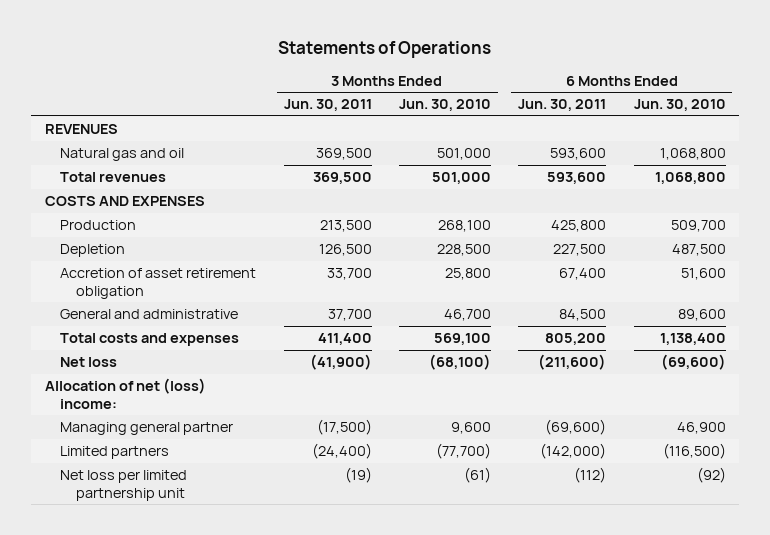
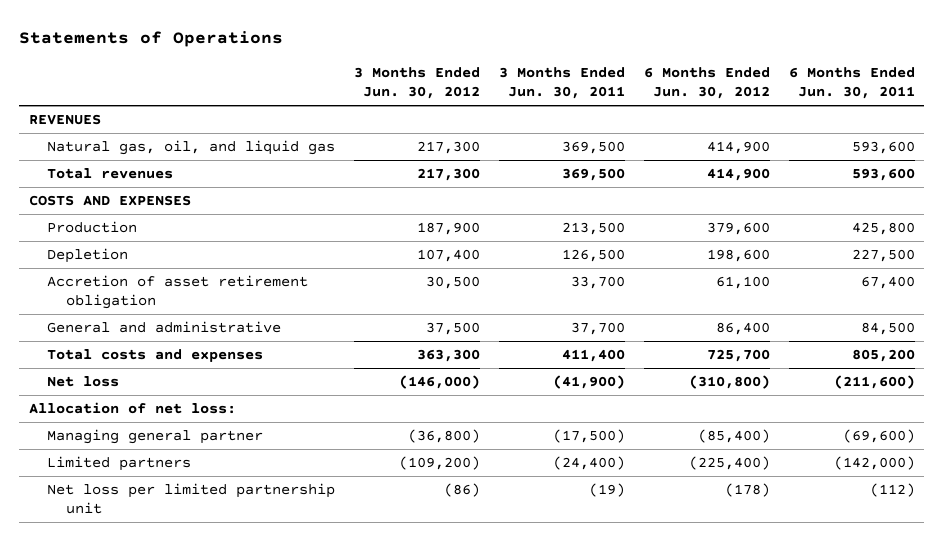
[398,99,491,112] Jun. 30, 2010 -> none
[633,99,726,112] Jun. 30, 2010 -> none
none -> [354,67,481,100] 3 Months Ended Jun. 30, 2012
none -> [643,67,770,100] 6 Months Ended Jun. 30, 2012
[60,148,185,162] Natural gas and oil -> [47,140,336,156] Natural gas, oil, and liquid gas
[44,378,206,410] Allocation of net (loss) income: -> [28,402,236,415] Allocation of net loss:

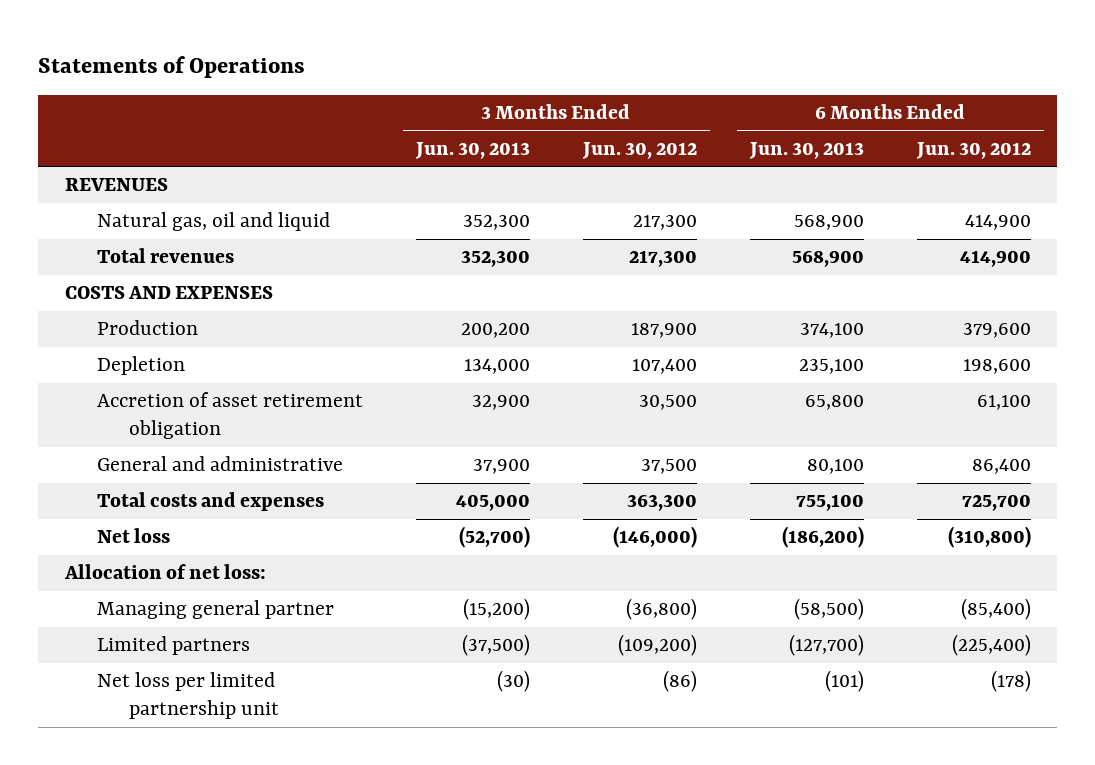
[499,67,626,100] 3 Months Ended Jun. 30, 2011 -> none
[788,67,915,100] 6 Months Ended Jun. 30, 2011 -> none
none -> [414,141,530,159] Jun. 30, 2013
none -> [748,141,864,159] Jun. 30, 2013
[47,140,336,156] Natural gas, oil, and liquid gas -> [96,212,330,232] Natural gas, oil and liquid

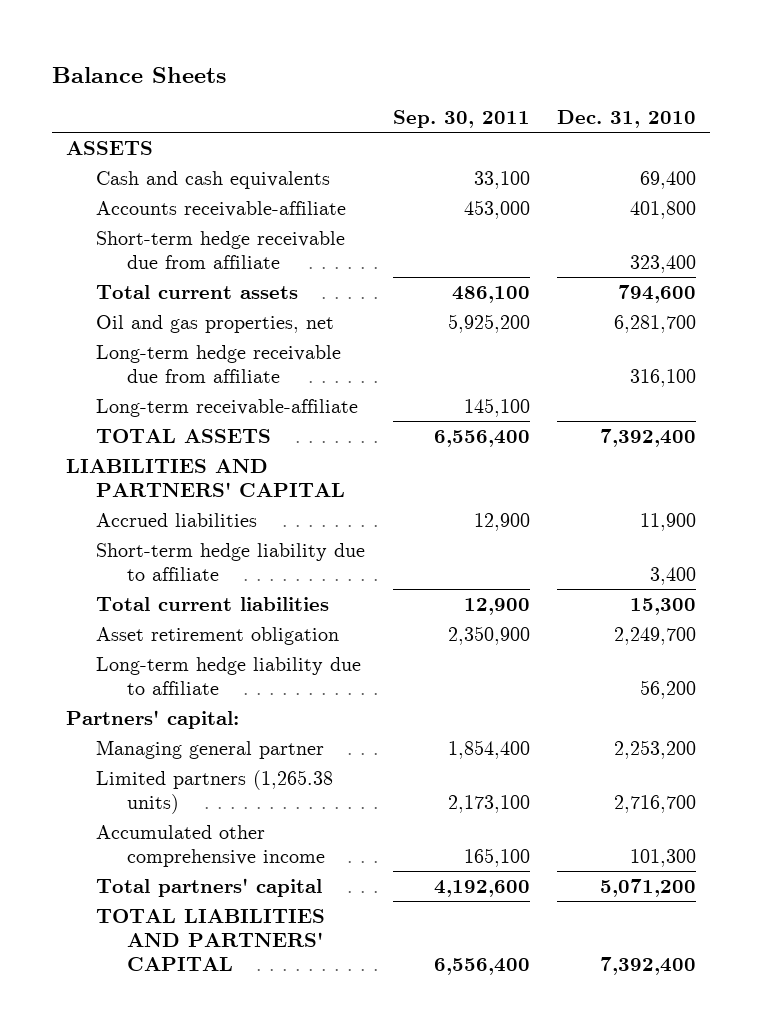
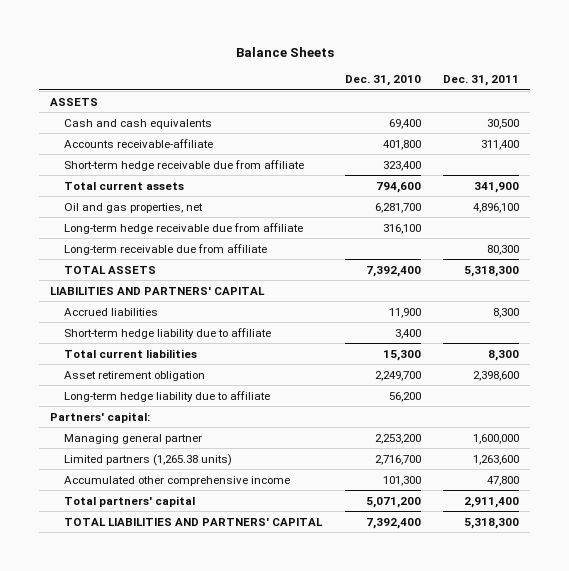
[392,110,530,129] Sep. 30, 2011 -> none
none -> [443,75,520,87] Dec. 31, 2011
[96,398,359,417] Long-term receivable-affiliate -> [64,243,268,255] Long-term receivable due from affiliate

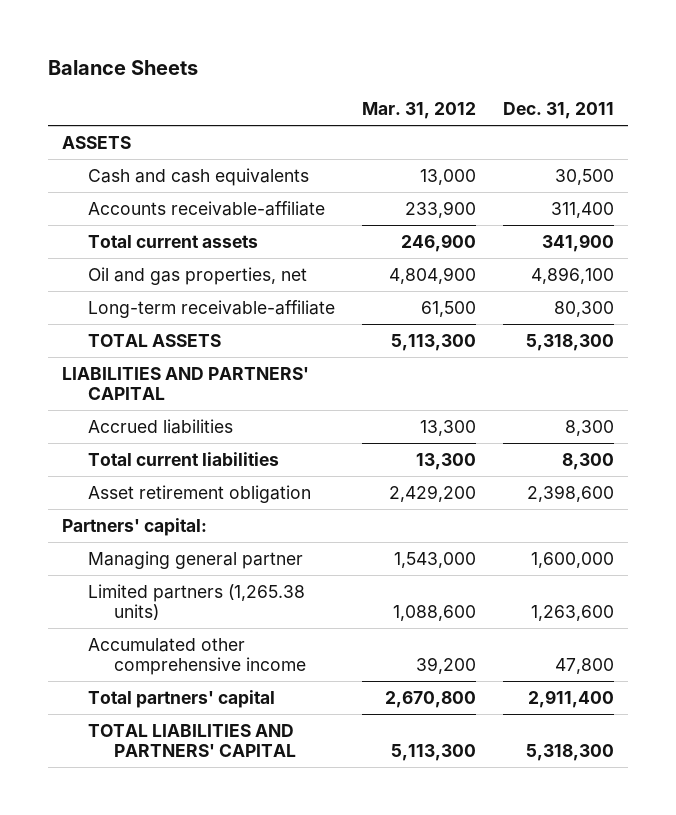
[344,75,421,87] Dec. 31, 2010 -> none
none -> [361,102,476,120] Mar. 31, 2012
[64,159,305,171] Short-term hedge receivable due from affiliate -> none
[64,222,304,234] Long-term hedge receivable due from affiliate -> none
[64,243,268,255] Long-term receivable due from affiliate -> [87,299,335,318] Long-term receivable-affiliate
[64,327,272,339] Short-term hedge liability due to affiliate -> none
[64,390,271,402] Long-term hedge liability due to affiliate -> none

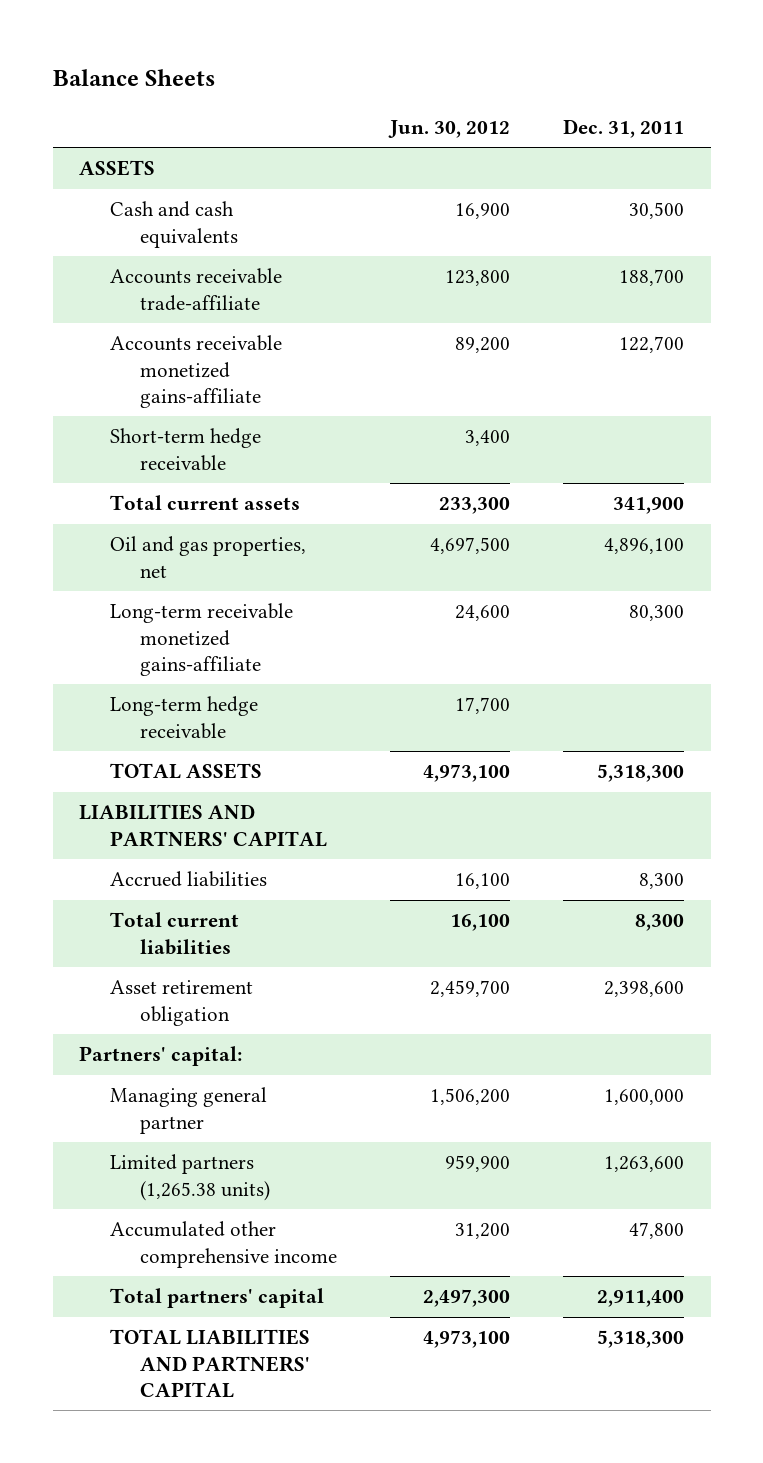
[361,102,476,120] Mar. 31, 2012 -> none
none -> [388,119,511,138] Jun. 30, 2012
[87,200,325,216] Accounts receivable-affiliate -> [109,268,282,311] Accounts receivable trade-affiliate
[551,201,615,218] 311,400 -> [619,269,685,287] 188,700
none -> [109,335,282,408] Accounts receivable monetized gains-affiliate
none -> [109,428,261,471] Short-term hedge receivable
[87,299,335,318] Long-term receivable-affiliate -> [109,603,293,676] Long-term receivable monetized gains-affiliate
none -> [109,696,258,739] Long-term hedge receivable

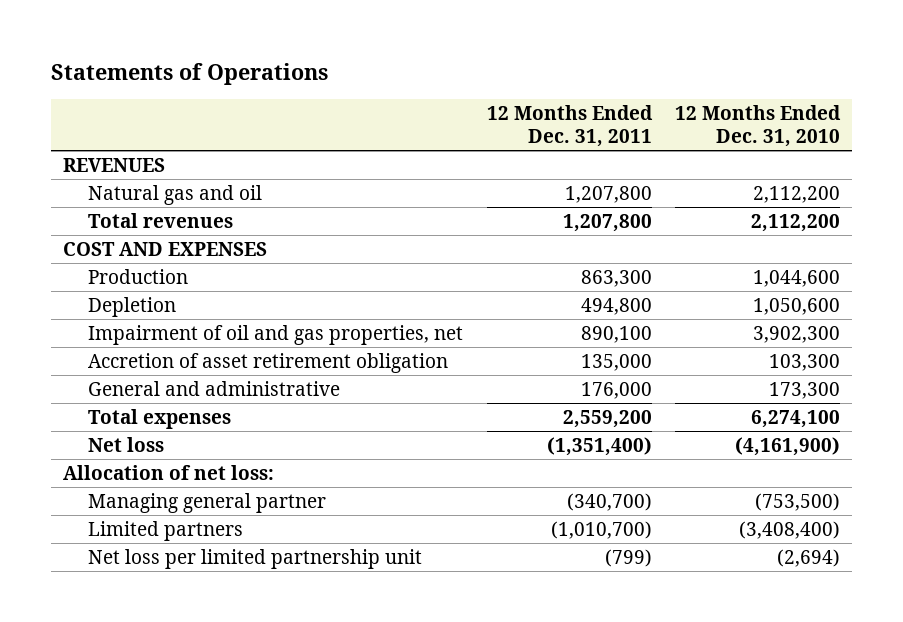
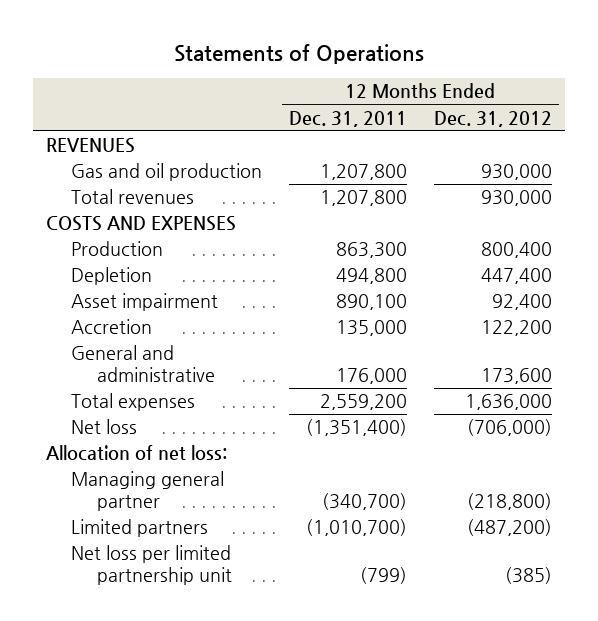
[675,105,842,147] 12 Months Ended Dec. 31, 2010 -> none
none -> [433,110,552,127] Dec. 31, 2012
[88,184,263,205] Natural gas and oil -> [71,163,263,182] Gas and oil production
[63,241,268,256] COST AND EXPENSES -> [46,216,237,232] COSTS AND EXPENSES
[88,324,464,345] Impairment of oil and gas properties, net -> [71,293,219,312] Asset impairment
[88,352,449,373] Accretion of asset retirement obligation -> [71,319,153,335] Accretion

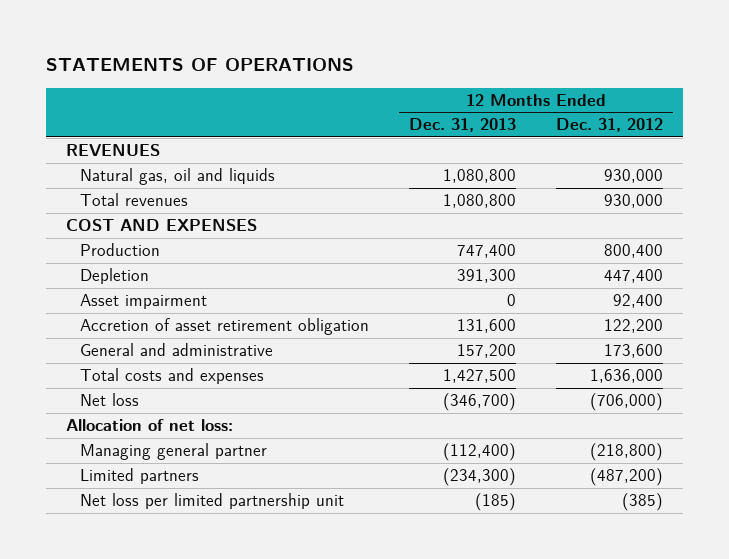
[173,44,424,65] Statements of Operations -> [45,58,354,72] STATEMENTS OF OPERATIONS
[289,110,408,127] Dec. 31, 2011 -> none
none -> [409,118,517,133] Dec. 31, 2013
[71,163,263,182] Gas and oil production -> [80,168,276,186] Natural gas, oil and liquids
[46,216,237,232] COSTS AND EXPENSES -> [65,218,257,232] COST AND EXPENSES
[71,319,153,335] Accretion -> [80,318,370,336] Accretion of asset retirement obligation
[71,393,196,412] Total expenses -> [80,368,265,385] Total costs and expenses

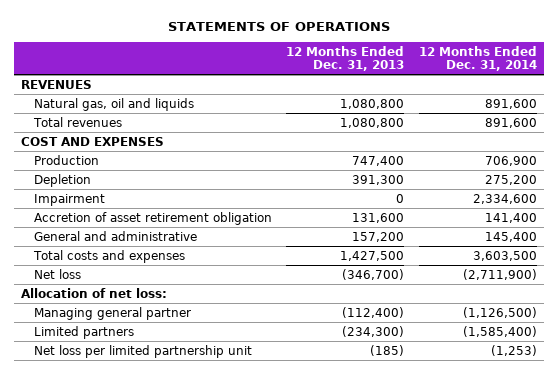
[556,118,664,133] Dec. 31, 2012 -> none
none -> [418,45,537,72] 12 Months Ended Dec. 31, 2014
[80,294,208,310] Asset impairment -> [33,193,105,206] Impairment

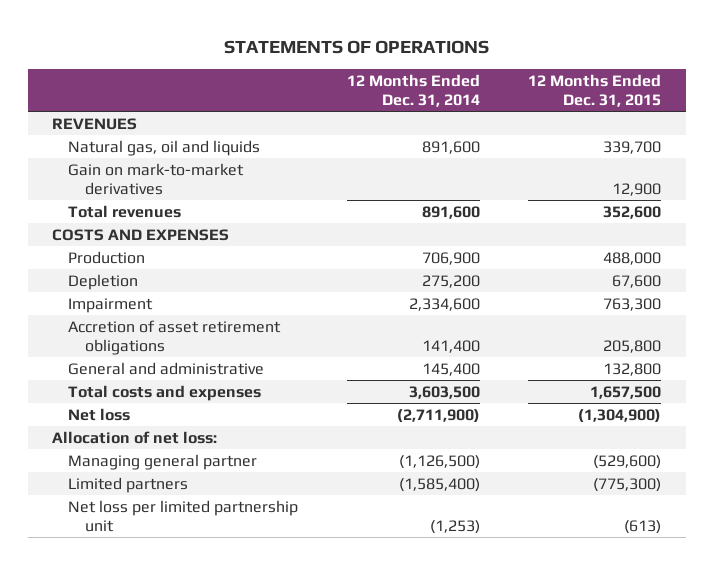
[286,45,405,72] 12 Months Ended Dec. 31, 2013 -> none
none -> [528,74,662,108] 12 Months Ended Dec. 31, 2015
none -> [68,163,245,195] Gain on mark-to-market derivatives
[20,136,164,146] COST AND EXPENSES -> [51,229,229,242] COSTS AND EXPENSES
[33,211,272,225] Accretion of asset retirement obligation -> [68,320,282,355] Accretion of asset retirement obligations

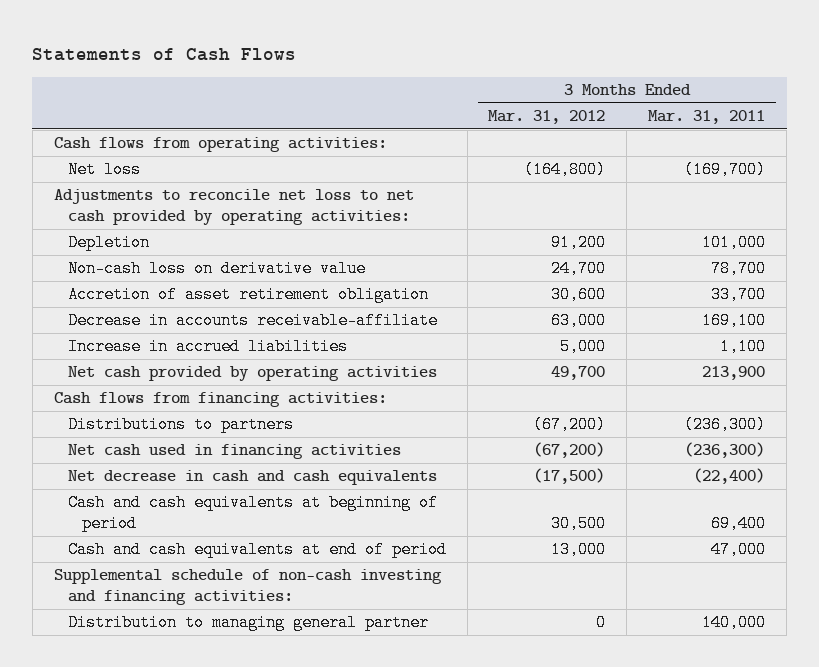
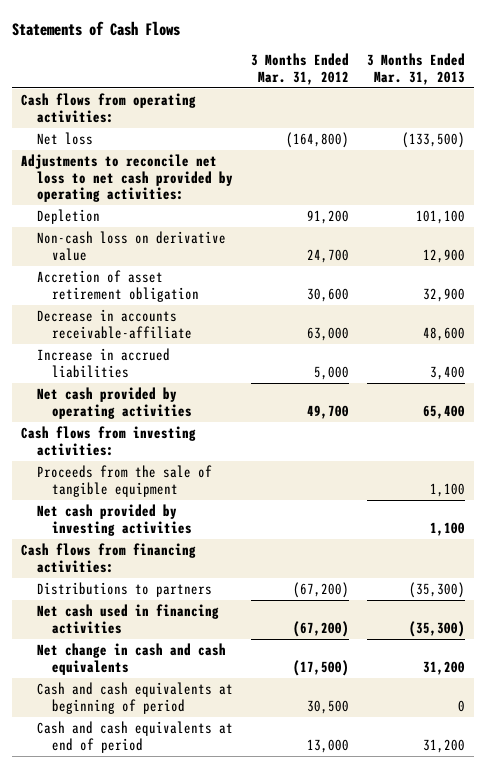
[648,110,766,125] Mar. 31, 2011 -> none
none -> [366,53,465,85] 3 Months Ended Mar. 31, 2013
none -> [21,426,197,456] Cash flows from investing activities:
none -> [36,465,212,497] Proceeds from the sale of tangible equipment
none -> [36,504,193,536] Net cash provided by investing activities
[67,470,437,486] Net decrease in cash and cash equivalents -> [36,643,226,675] Net change in cash and cash equivalents
[53,569,442,606] Supplemental schedule of non-cash investing and financing activities: -> none
[67,614,429,632] Distribution to managing general partner -> none

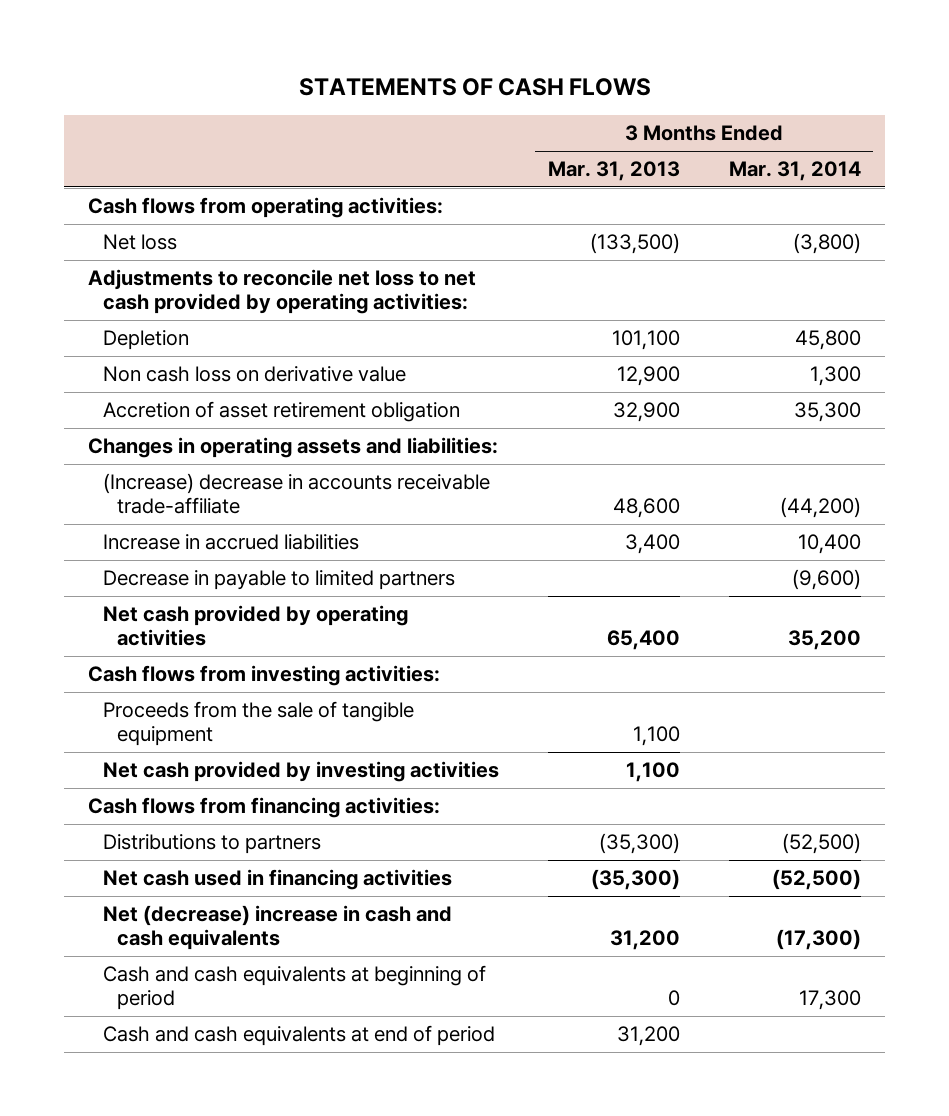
[12,20,181,36] Statements of Cash Flows -> [298,78,651,97] STATEMENTS OF CASH FLOWS
[250,53,349,85] 3 Months Ended Mar. 31, 2012 -> none
none -> [728,161,861,182] Mar. 31, 2014
[36,231,226,261] Non-cash loss on derivative value -> [102,366,406,383] Non cash loss on derivative value
none -> [88,437,499,459] Changes in operating assets and liabilities:
[36,309,193,339] Decrease in accounts receivable-affiliate -> [102,473,490,514] (Increase) decrease in accounts receivable trade-affiliate
none -> [102,570,455,591] Decrease in payable to limited partners
[36,643,226,675] Net change in cash and cash equivalents -> [102,905,452,950] Net (decrease) increase in cash and cash equivalents

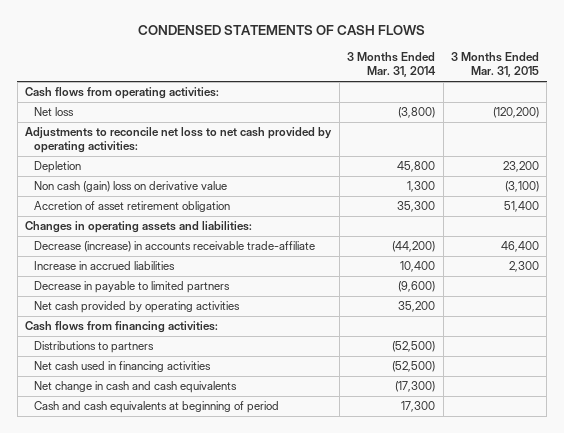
[298,78,651,97] STATEMENTS OF CASH FLOWS -> [138,25,426,36] CONDENSED STATEMENTS OF CASH FLOWS
[547,161,680,182] Mar. 31, 2013 -> none
none -> [450,52,539,78] 3 Months Ended Mar. 31, 2015
[102,366,406,383] Non cash loss on derivative value -> [34,181,228,193] Non cash (gain) loss on derivative value
[102,473,490,514] (Increase) decrease in accounts receivable trade-affiliate -> [34,241,316,253] Decrease (increase) in accounts receivable trade-affiliate
[88,665,441,687] Cash flows from investing activities: -> none
[102,701,414,746] Proceeds from the sale of tangible equipment -> none
[102,761,499,783] Net cash provided by investing activities -> none
[102,905,452,950] Net (decrease) increase in cash and cash equivalents -> [34,381,238,394] Net change in cash and cash equivalents
[102,1025,495,1047] Cash and cash equivalents at end of period -> none

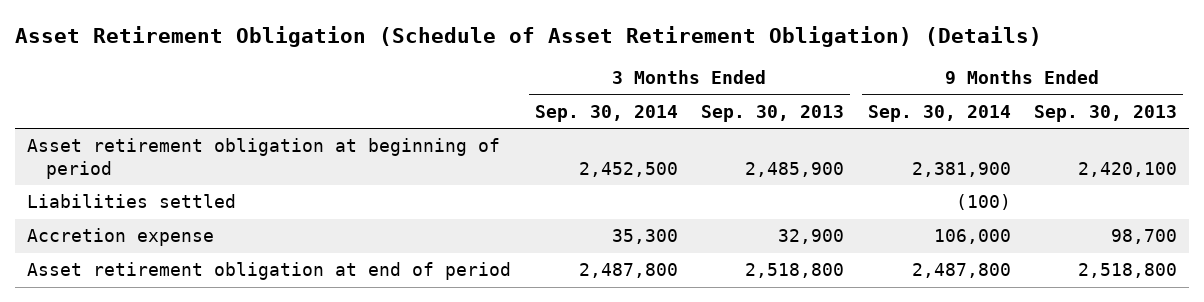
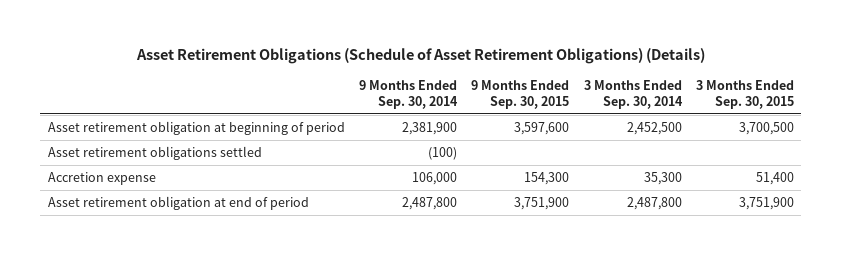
[15,26,1043,48] Asset Retirement Obligation (Schedule of Asset Retirement Obligation) (Details) -> [135,48,705,65] Asset Retirement Obligations (Schedule of Asset Retirement Obligations) (Details)
[701,104,845,122] Sep. 30, 2013 -> none
[1034,104,1178,122] Sep. 30, 2013 -> none
none -> [471,79,570,110] 9 Months Ended Sep. 30, 2015
none -> [696,79,795,110] 3 Months Ended Sep. 30, 2015
[27,194,237,209] Liabilities settled -> [47,146,262,161] Asset retirement obligations settled

